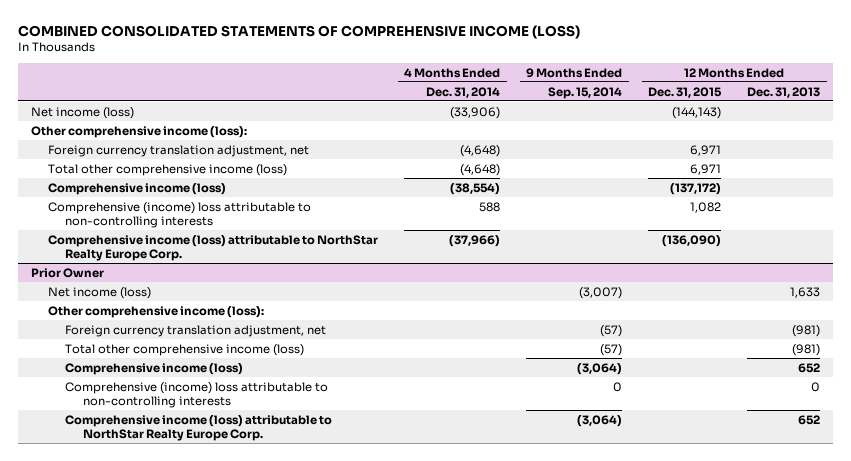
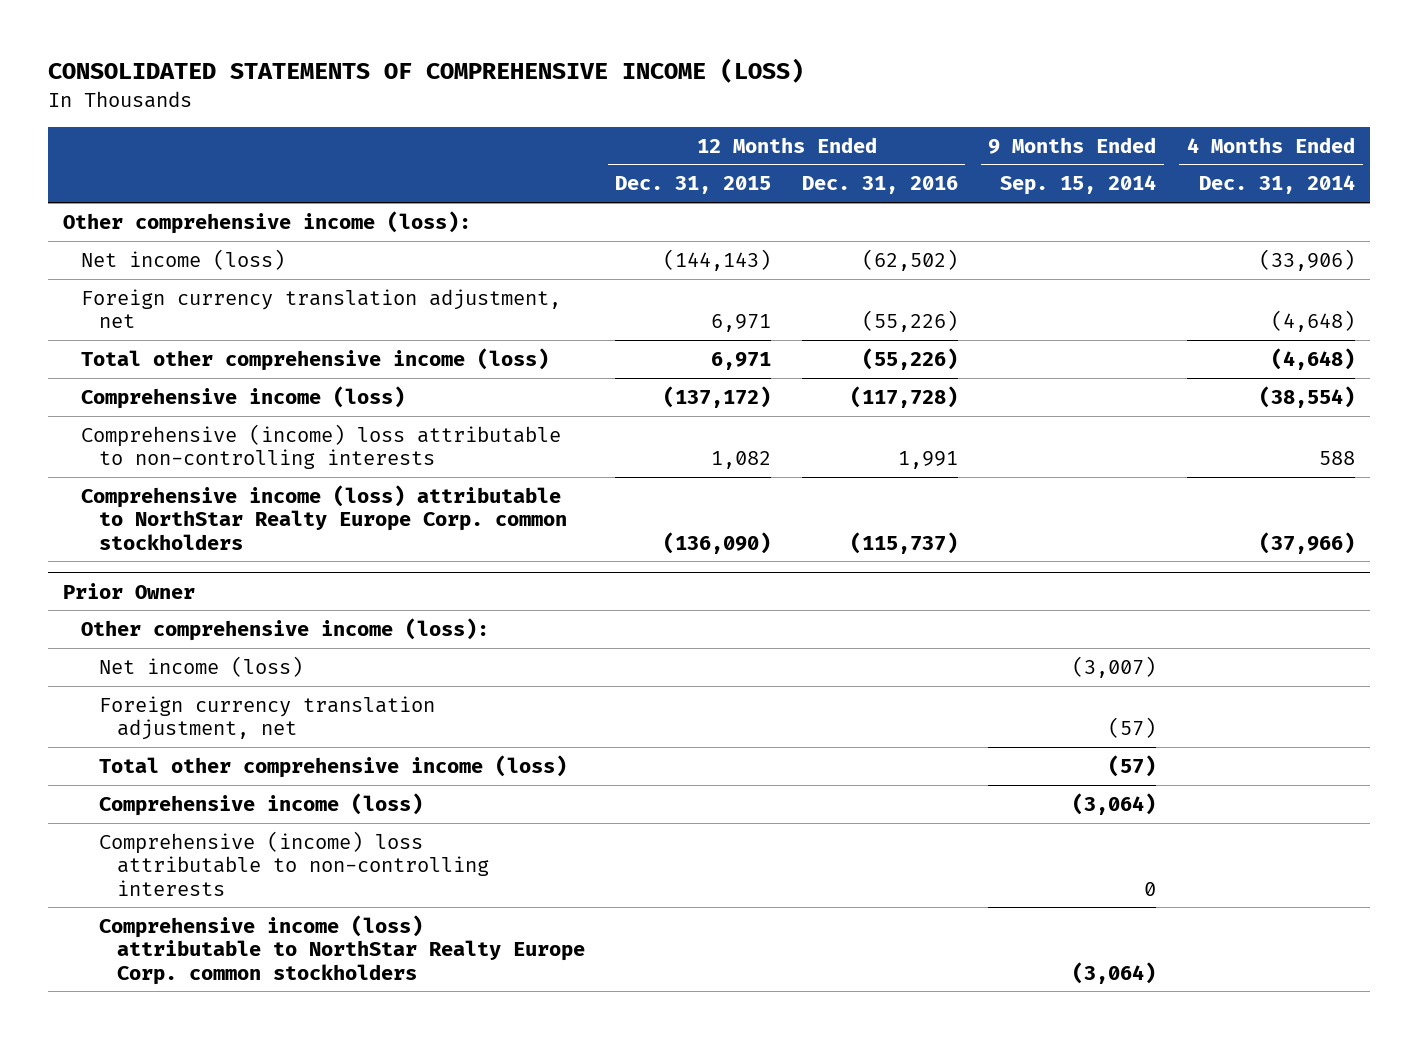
[17,24,580,39] COMBINED CONSOLIDATED STATEMENTS OF COMPREHENSIVE INCOME (LOSS) -> [48,58,805,84] CONSOLIDATED STATEMENTS OF COMPREHENSIVE INCOME (LOSS)
[747,86,821,98] Dec. 31, 2013 -> none
none -> [801,176,958,195] Dec. 31, 2016
[30,106,134,119] Net income (loss) -> [81,248,286,270] Net income (loss)
[48,234,379,261] Comprehensive income (loss) attributable to NorthStar Realty Europe Corp. -> [81,484,567,550] Comprehensive income (loss) attributable to NorthStar Realty Europe Corp. common stockholders
[48,286,152,299] Net income (loss) -> [98,655,303,677] Net income (loss)
[65,414,333,441] Comprehensive income (loss) attributable to NorthStar Realty Europe Corp. -> [98,914,585,985] Comprehensive income (loss) attributable to NorthStar Realty Europe Corp. common stockholders

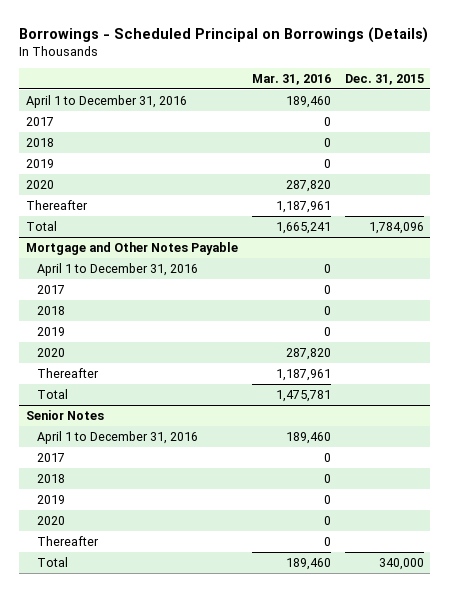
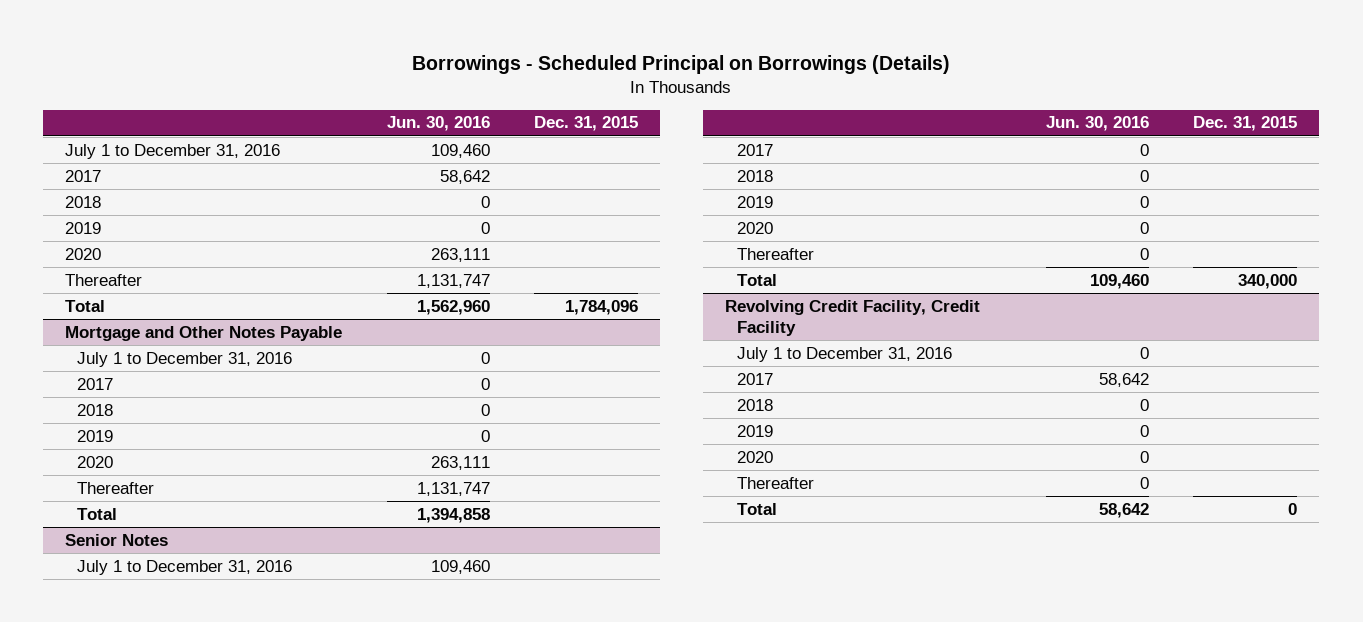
[251,73,331,85] Mar. 31, 2016 -> none
none -> [386,116,490,132] Jun. 30, 2016
[26,94,188,108] April 1 to December 31, 2016 -> [65,143,281,159] July 1 to December 31, 2016
[36,262,198,276] April 1 to December 31, 2016 -> [77,351,293,367] July 1 to December 31, 2016
[36,430,198,444] April 1 to December 31, 2016 -> [77,559,293,575] July 1 to December 31, 2016
none -> [724,299,980,337] Revolving Credit Facility, Credit Facility
none -> [736,346,952,362] July 1 to December 31, 2016
none -> [736,372,773,385] 2017
none -> [736,398,773,411] 2018
none -> [736,424,773,437] 2019
none -> [736,450,773,463] 2020
none -> [736,476,814,489] Thereafter
none -> [736,502,777,515] Total

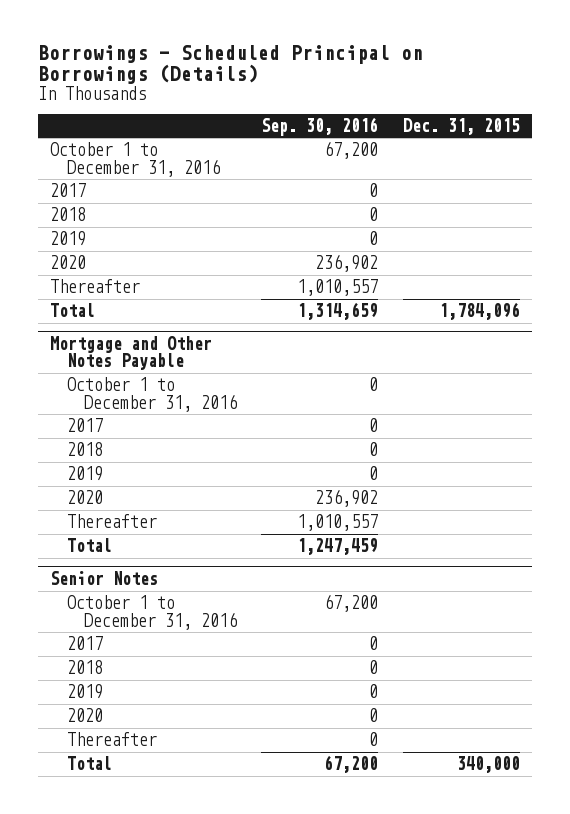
[386,116,490,132] Jun. 30, 2016 -> none
none -> [261,116,379,136] Sep. 30, 2016
[65,143,281,159] July 1 to December 31, 2016 -> [50,142,221,177] October 1 to December 31, 2016
[77,351,293,367] July 1 to December 31, 2016 -> [67,377,238,412] October 1 to December 31, 2016
[77,559,293,575] July 1 to December 31, 2016 -> [67,595,238,630] October 1 to December 31, 2016
[724,299,980,337] Revolving Credit Facility, Credit Facility -> none
[736,346,952,362] July 1 to December 31, 2016 -> none
[736,372,773,385] 2017 -> none
[736,398,773,411] 2018 -> none
[736,424,773,437] 2019 -> none
[736,450,773,463] 2020 -> none
[736,476,814,489] Thereafter -> none
[736,502,777,515] Total -> none

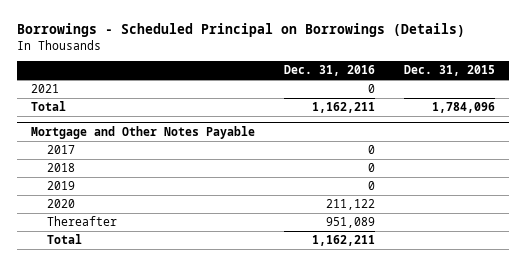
[261,116,379,136] Sep. 30, 2016 -> none
none -> [283,65,375,77] Dec. 31, 2016
[50,142,221,177] October 1 to December 31, 2016 -> none
[50,183,87,198] 2017 -> none
[50,207,87,222] 2018 -> none
[50,231,87,247] 2019 -> none
[50,279,141,294] Thereafter -> none
[50,255,87,270] 2020 -> [30,83,59,93] 2021
[67,377,238,412] October 1 to December 31, 2016 -> none
[50,571,159,586] Senior Notes -> none
[67,595,238,630] October 1 to December 31, 2016 -> none
[67,636,104,651] 2017 -> none
[67,660,104,675] 2018 -> none
[67,684,104,700] 2019 -> none
[67,708,104,723] 2020 -> none
[67,732,158,747] Thereafter -> none
[67,756,113,771] Total -> none

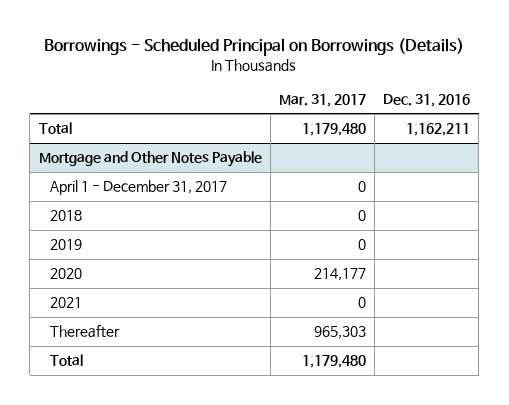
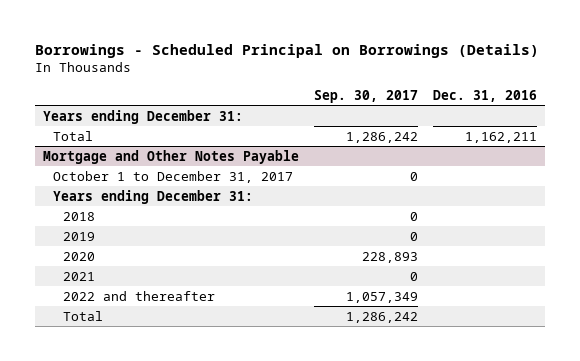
[278,93,366,107] Mar. 31, 2017 -> none
none -> [313,89,418,103] Sep. 30, 2017
none -> [42,109,243,124] Years ending December 31:
[49,180,227,196] April 1 - December 31, 2017 -> [52,170,293,183] October 1 to December 31, 2017
none -> [52,189,253,204] Years ending December 31:
[49,324,120,339] Thereafter -> [62,290,215,301] 2022 and thereafter

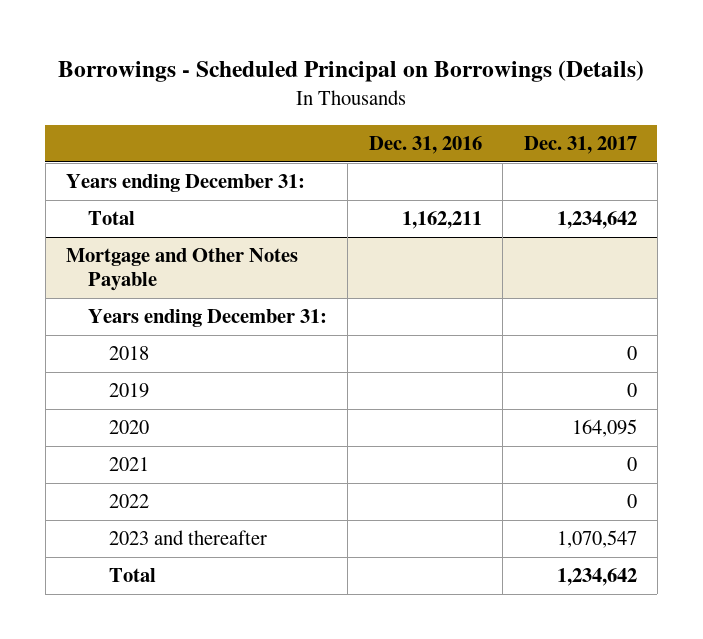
[313,89,418,103] Sep. 30, 2017 -> none
none -> [523,136,637,155] Dec. 31, 2017
[52,170,293,183] October 1 to December 31, 2017 -> none
none -> [109,494,150,509] 2022
[62,290,215,301] 2022 and thereafter -> [109,530,268,546] 2023 and thereafter

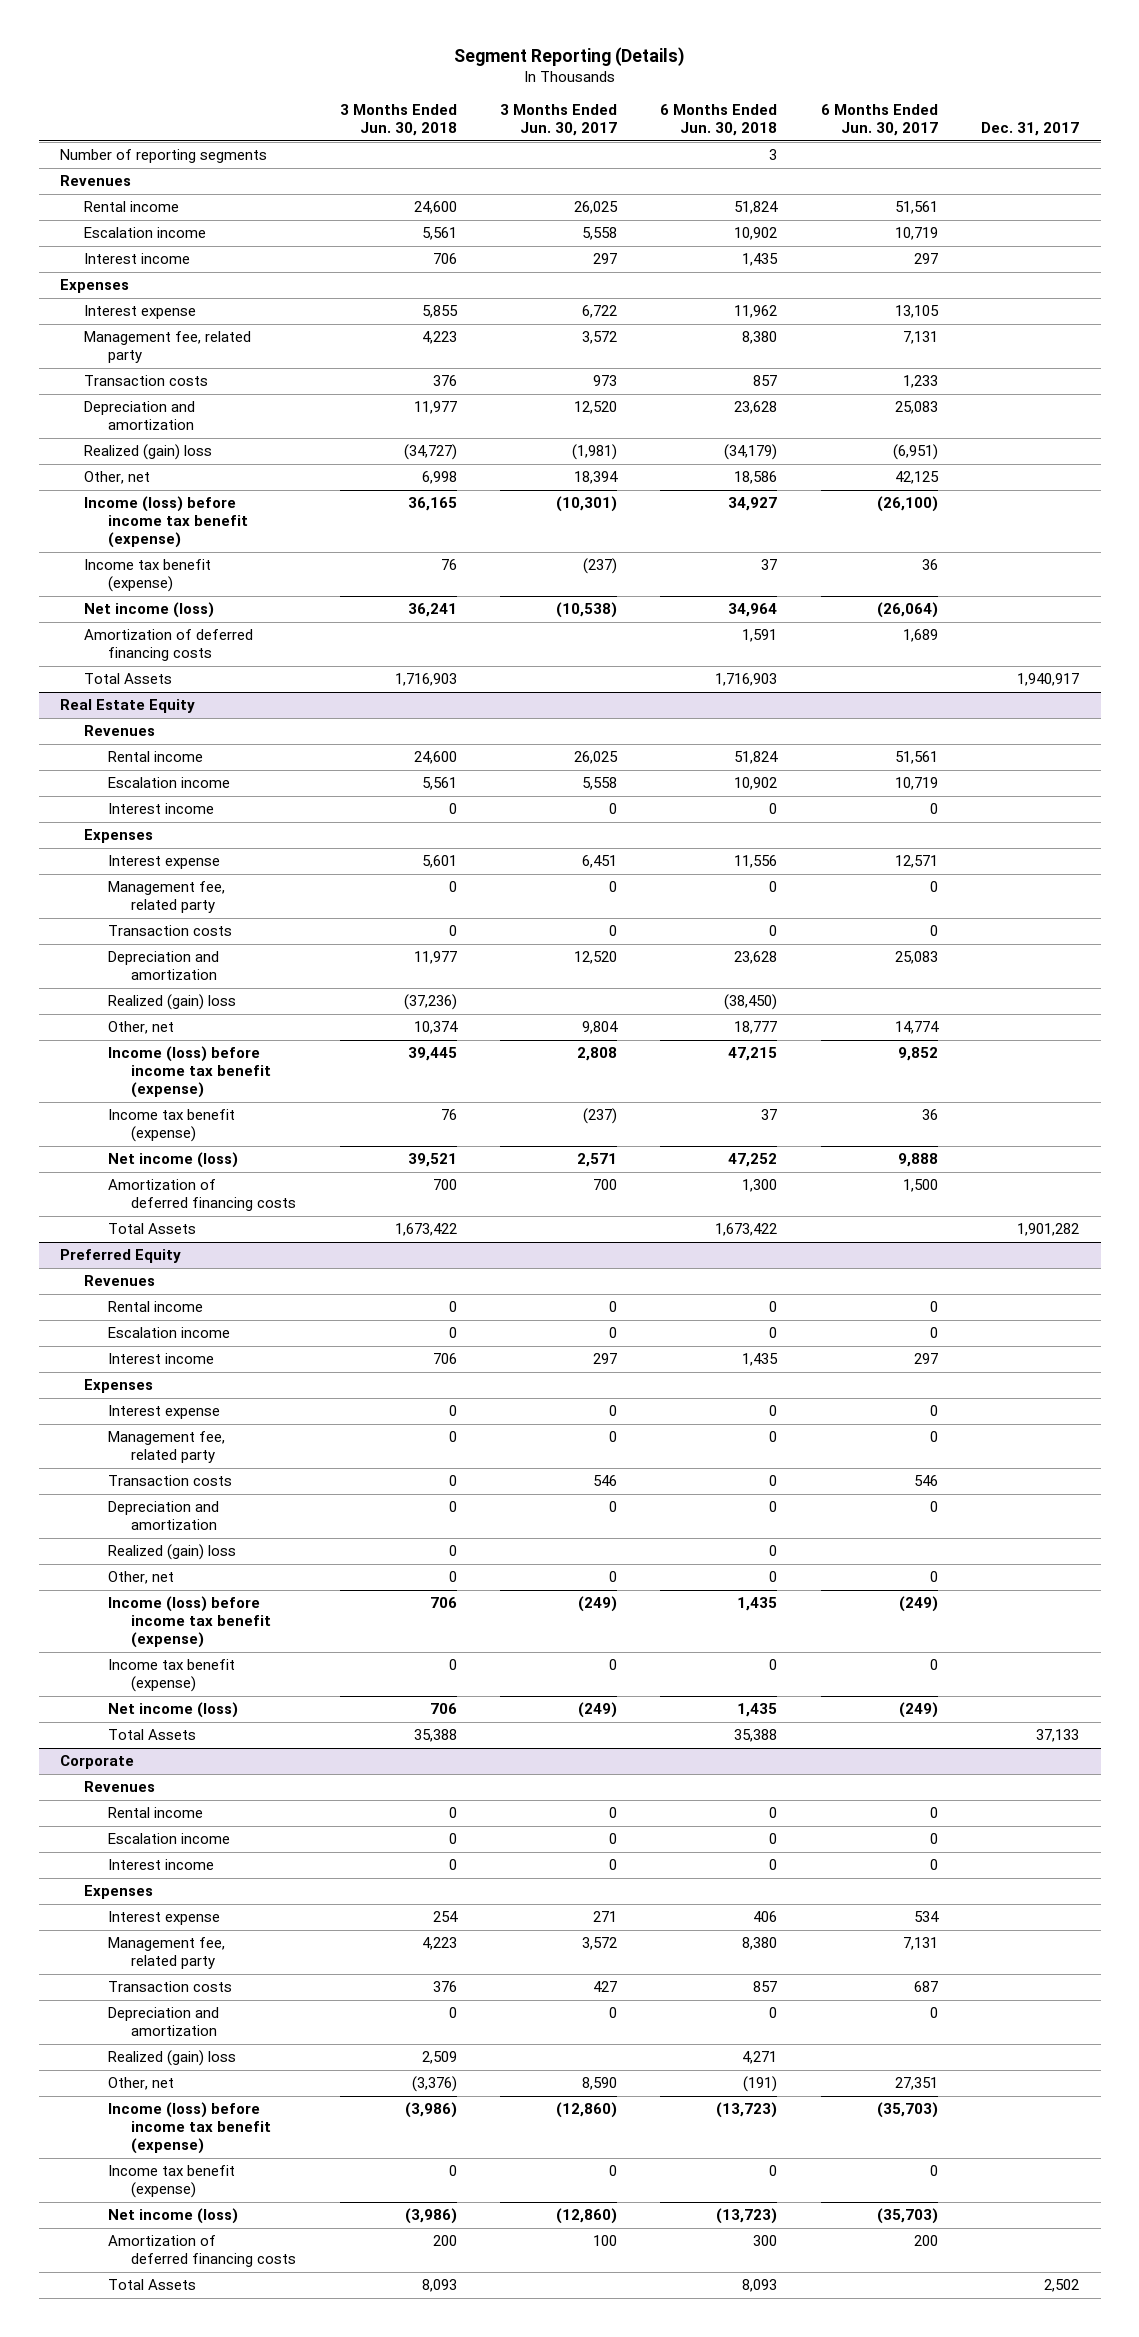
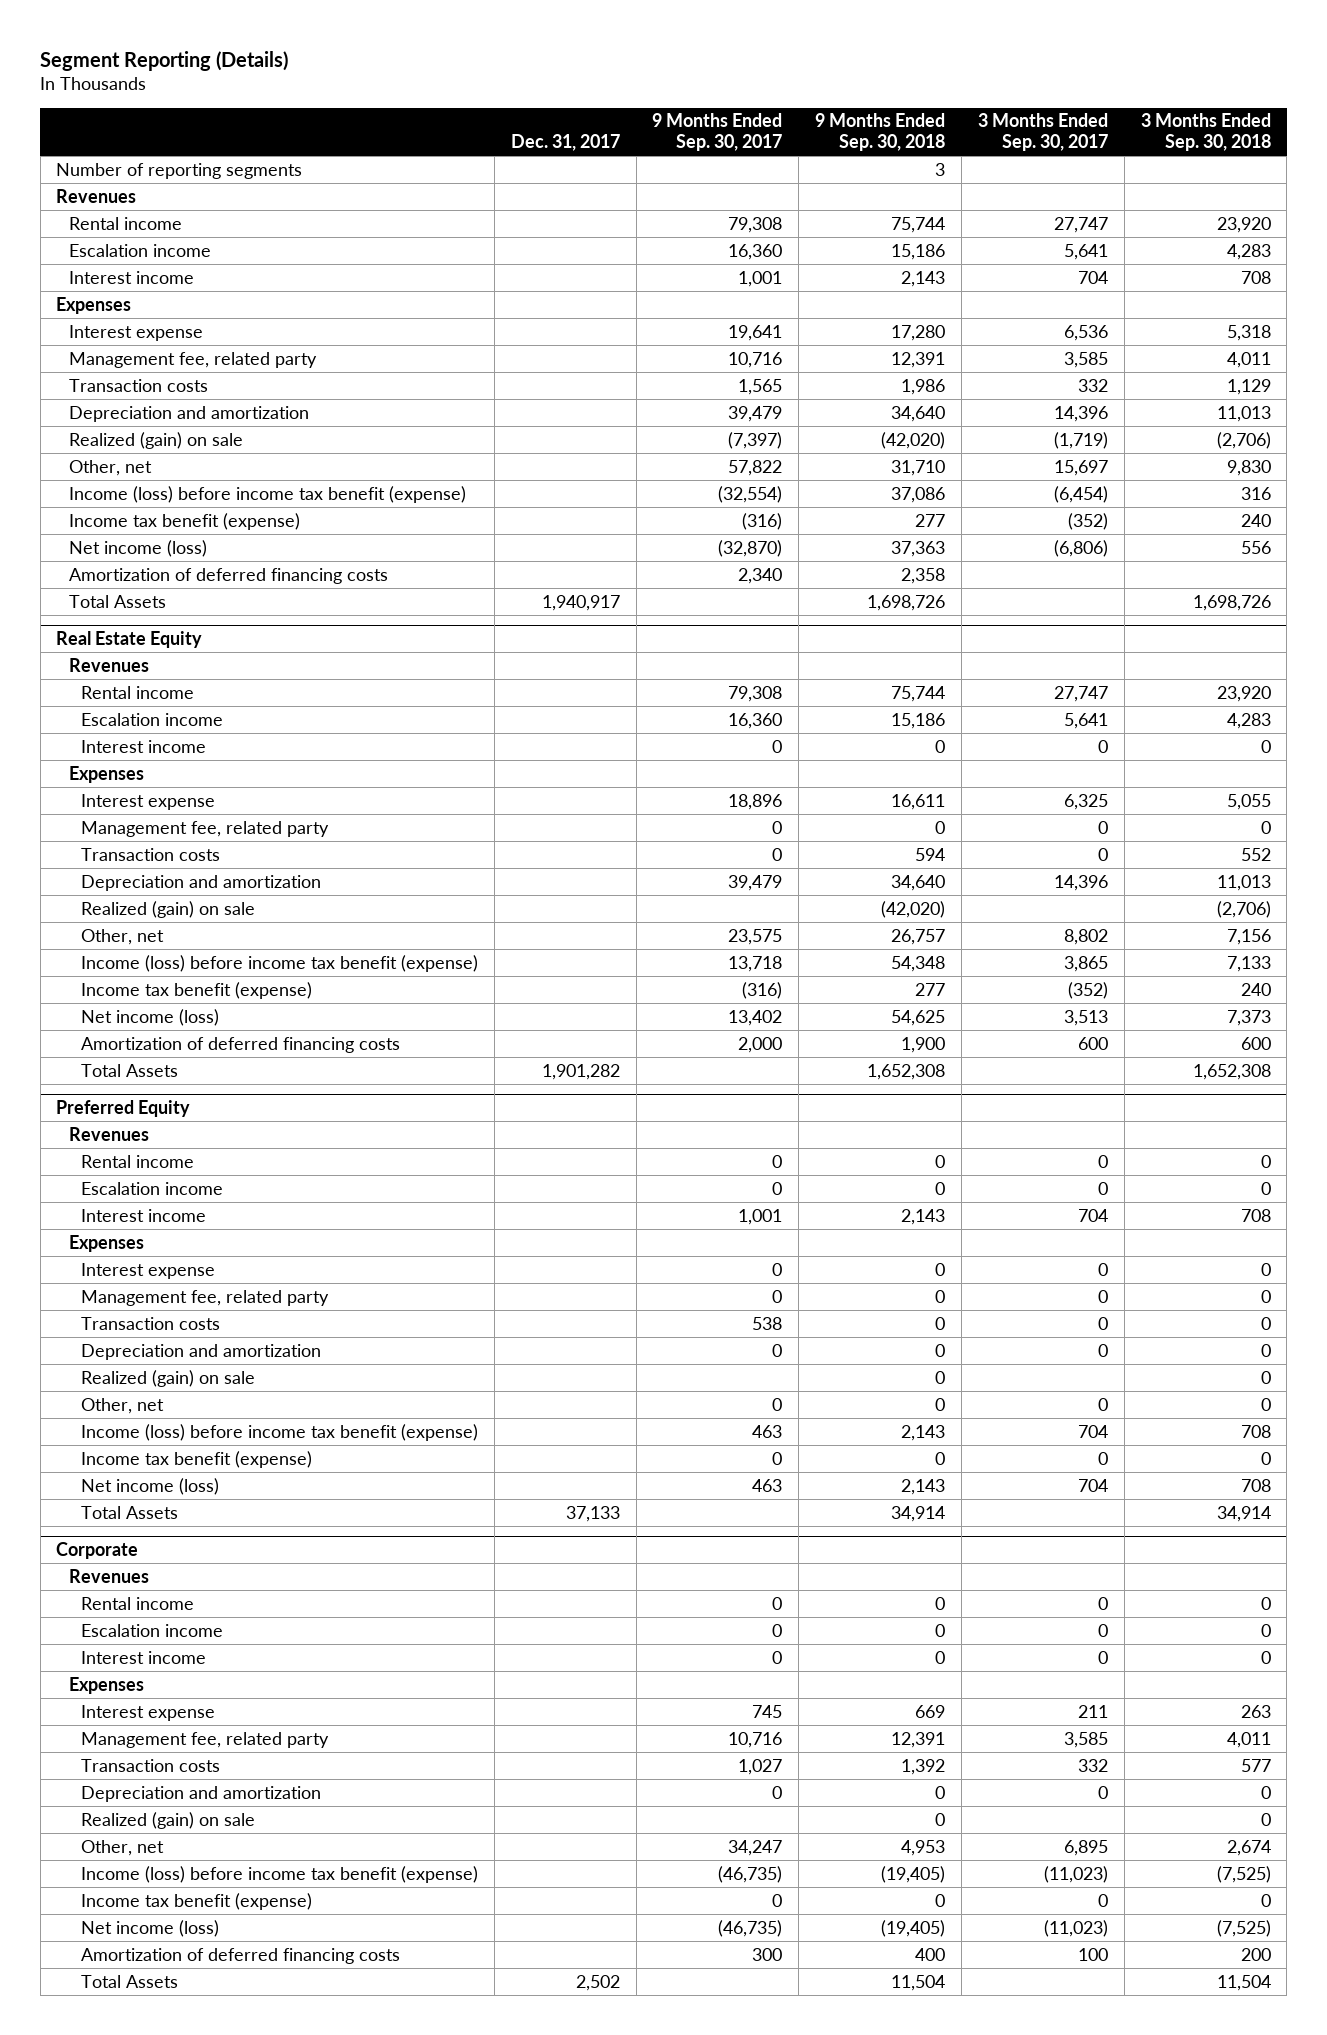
[339,104,457,137] 3 Months Ended Jun. 30, 2018 -> none
[499,104,617,137] 3 Months Ended Jun. 30, 2017 -> none
[660,104,778,137] 6 Months Ended Jun. 30, 2018 -> none
[820,104,938,137] 6 Months Ended Jun. 30, 2017 -> none
none -> [652,113,783,151] 9 Months Ended Sep. 30, 2017
none -> [815,113,946,151] 9 Months Ended Sep. 30, 2018
none -> [977,113,1108,151] 3 Months Ended Sep. 30, 2017
none -> [1140,113,1271,151] 3 Months Ended Sep. 30, 2018
[83,444,212,461] Realized (gain) loss -> [68,431,243,449] Realized (gain) on sale
[107,994,236,1011] Realized (gain) loss -> [81,900,256,918] Realized (gain) on sale
[107,1544,236,1561] Realized (gain) loss -> [81,1369,256,1387] Realized (gain) on sale
[107,2050,236,2067] Realized (gain) loss -> [81,1811,256,1829] Realized (gain) on sale

